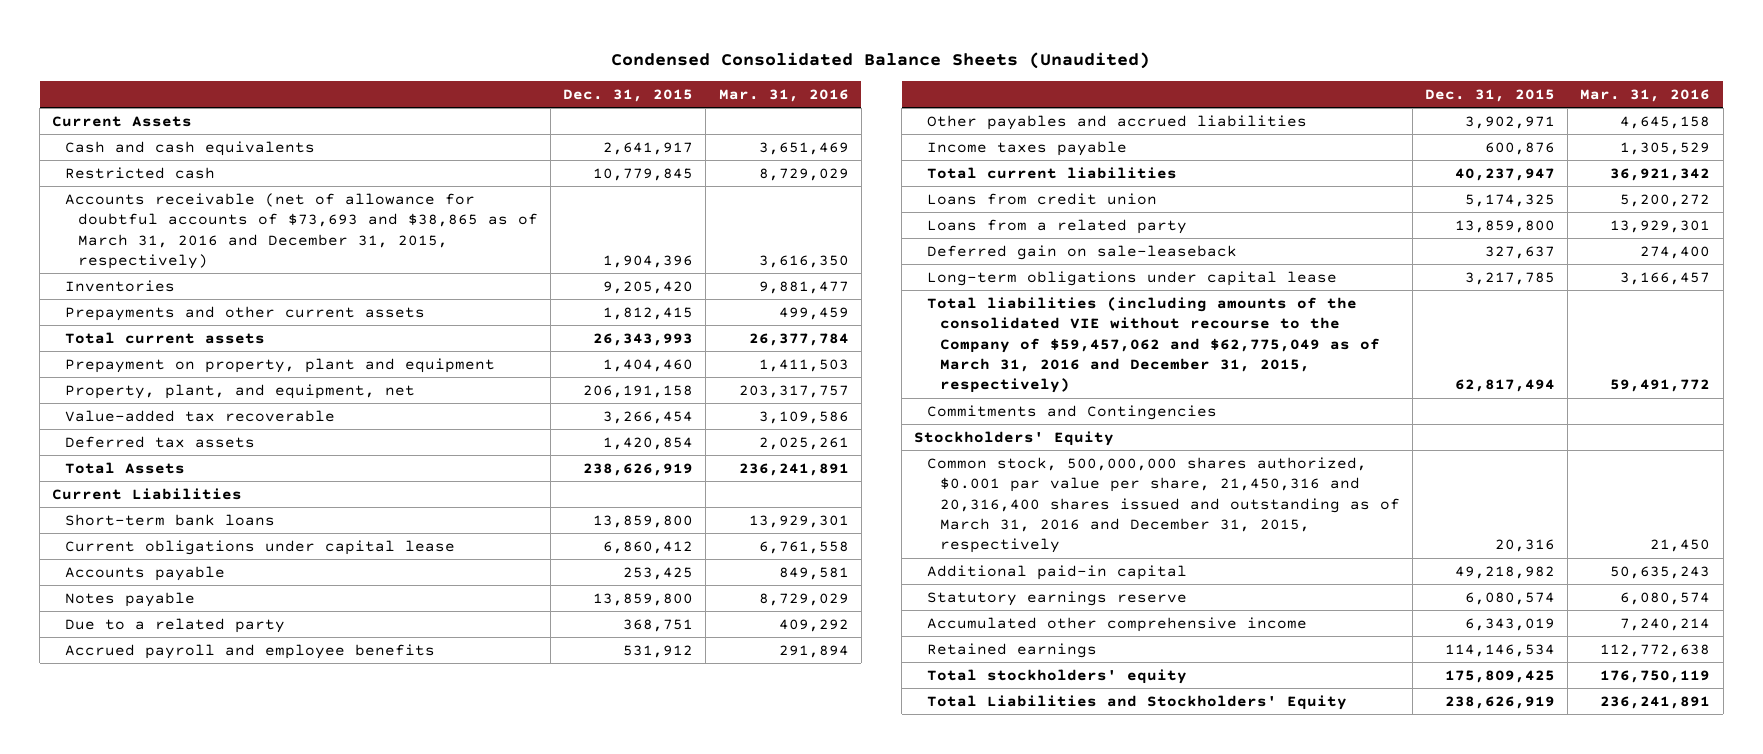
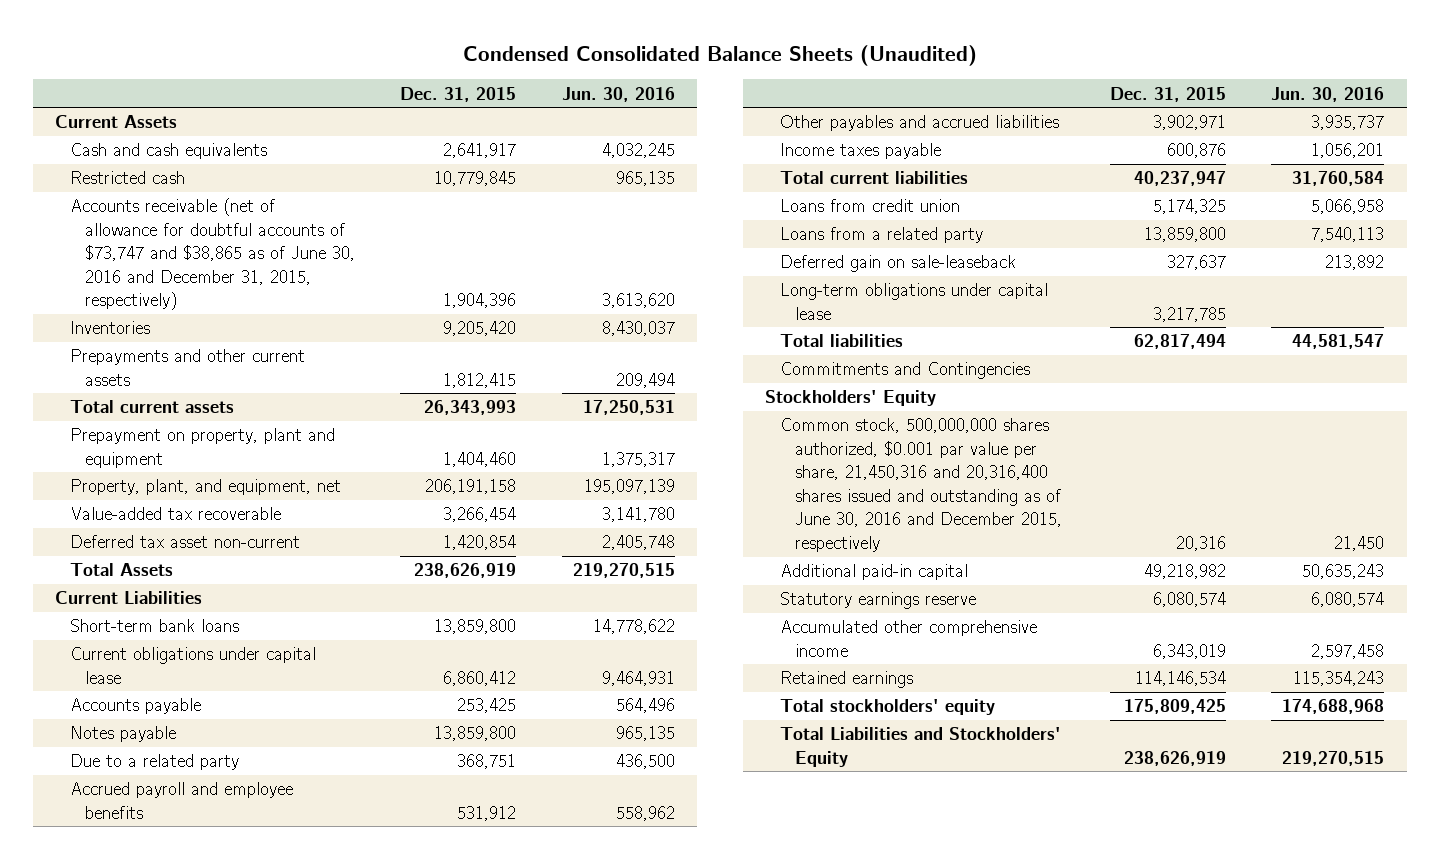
[718,88,849,102] Mar. 31, 2016 -> none
none -> [561,86,675,102] Jun. 30, 2016
[65,192,538,269] Accounts receivable (net of allowance for doubtful accounts of $73,693 and $38,865 as of March 31, 2016 and December 31, 2015, respectively) -> [70,198,356,311] Accounts receivable (net of allowance for doubtful accounts of $73,747 and $38,865 as of June 30, 2016 and December 31, 2015, respectively)
[65,435,256,448] Deferred tax assets -> [70,535,301,549] Deferred tax asset non-current
[927,296,1380,394] Total liabilities (including amounts of the consolidated VIE without recourse to the Company of $59,457,062 and $62,775,049 as of March 31, 2016 and December 31, 2015, respectively) -> [780,334,904,348] Total liabilities
[927,456,1400,554] Common stock, 500,000,000 shares authorized, $0.001 par value per share, 21,450,316 and 20,316,400 shares issued and outstanding as of March 31, 2016 and December 31, 2015, respectively -> [780,418,1062,552] Common stock, 500,000,000 shares authorized, $0.001 par value per share, 21,450,316 and 20,316,400 shares issued and outstanding as of June 30, 2016 and December 2015, respectively

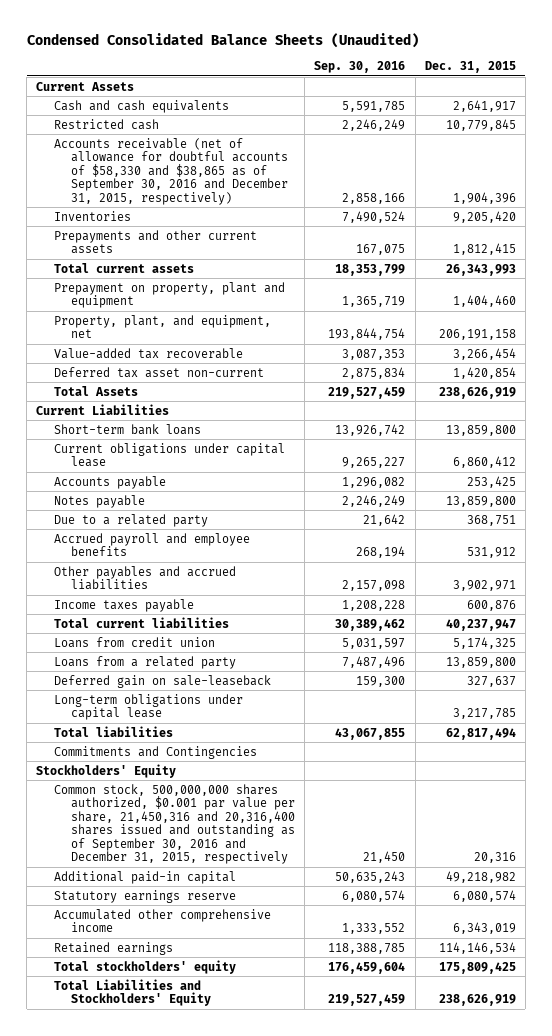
[561,86,675,102] Jun. 30, 2016 -> none
none -> [314,61,406,74] Sep. 30, 2016
[70,198,356,311] Accounts receivable (net of allowance for doubtful accounts of $73,747 and $38,865 as of June 30, 2016 and December 31, 2015, respectively) -> [53,137,289,205] Accounts receivable (net of allowance for doubtful accounts of $58,330 and $38,865 as of September 30, 2016 and December 31, 2015, respectively)
[780,418,1062,552] Common stock, 500,000,000 shares authorized, $0.001 par value per share, 21,450,316 and 20,316,400 shares issued and outstanding as of June 30, 2016 and December 2015, respectively -> [53,783,296,865] Common stock, 500,000,000 shares authorized, $0.001 par value per share, 21,450,316 and 20,316,400 shares issued and outstanding as of September 30, 2016 and December 31, 2015, respectively

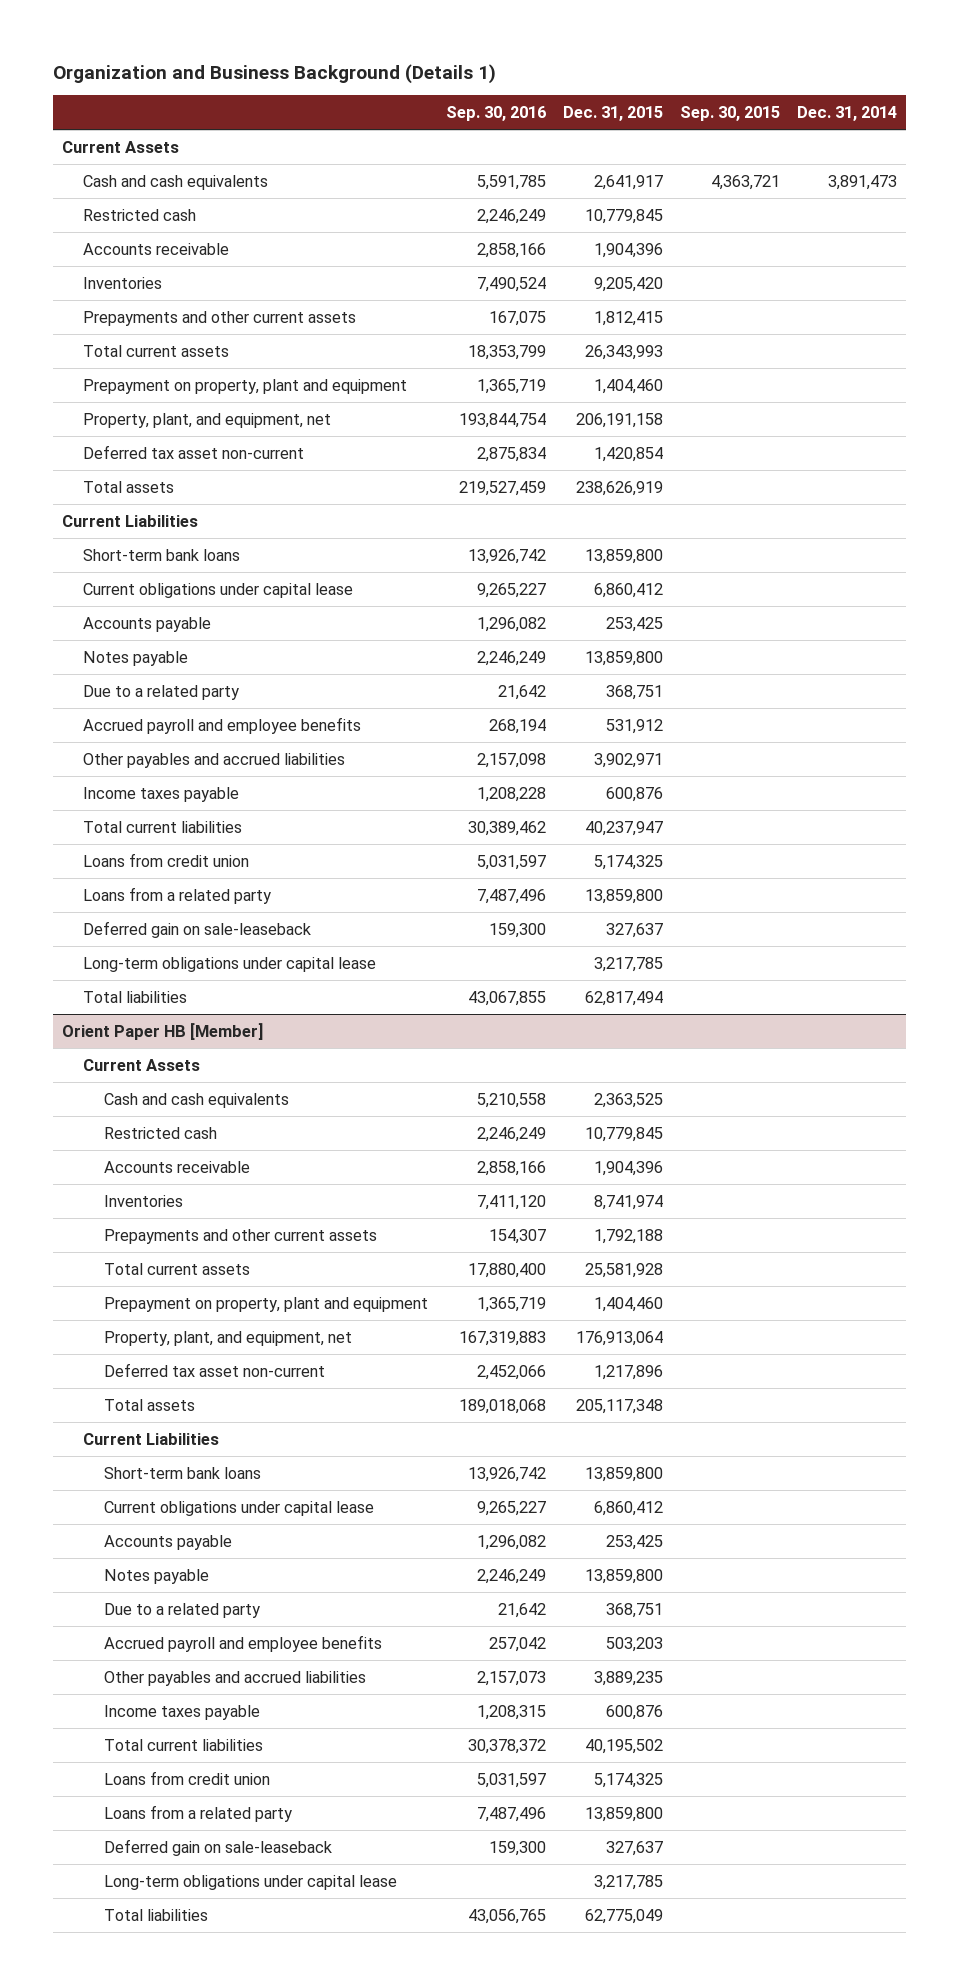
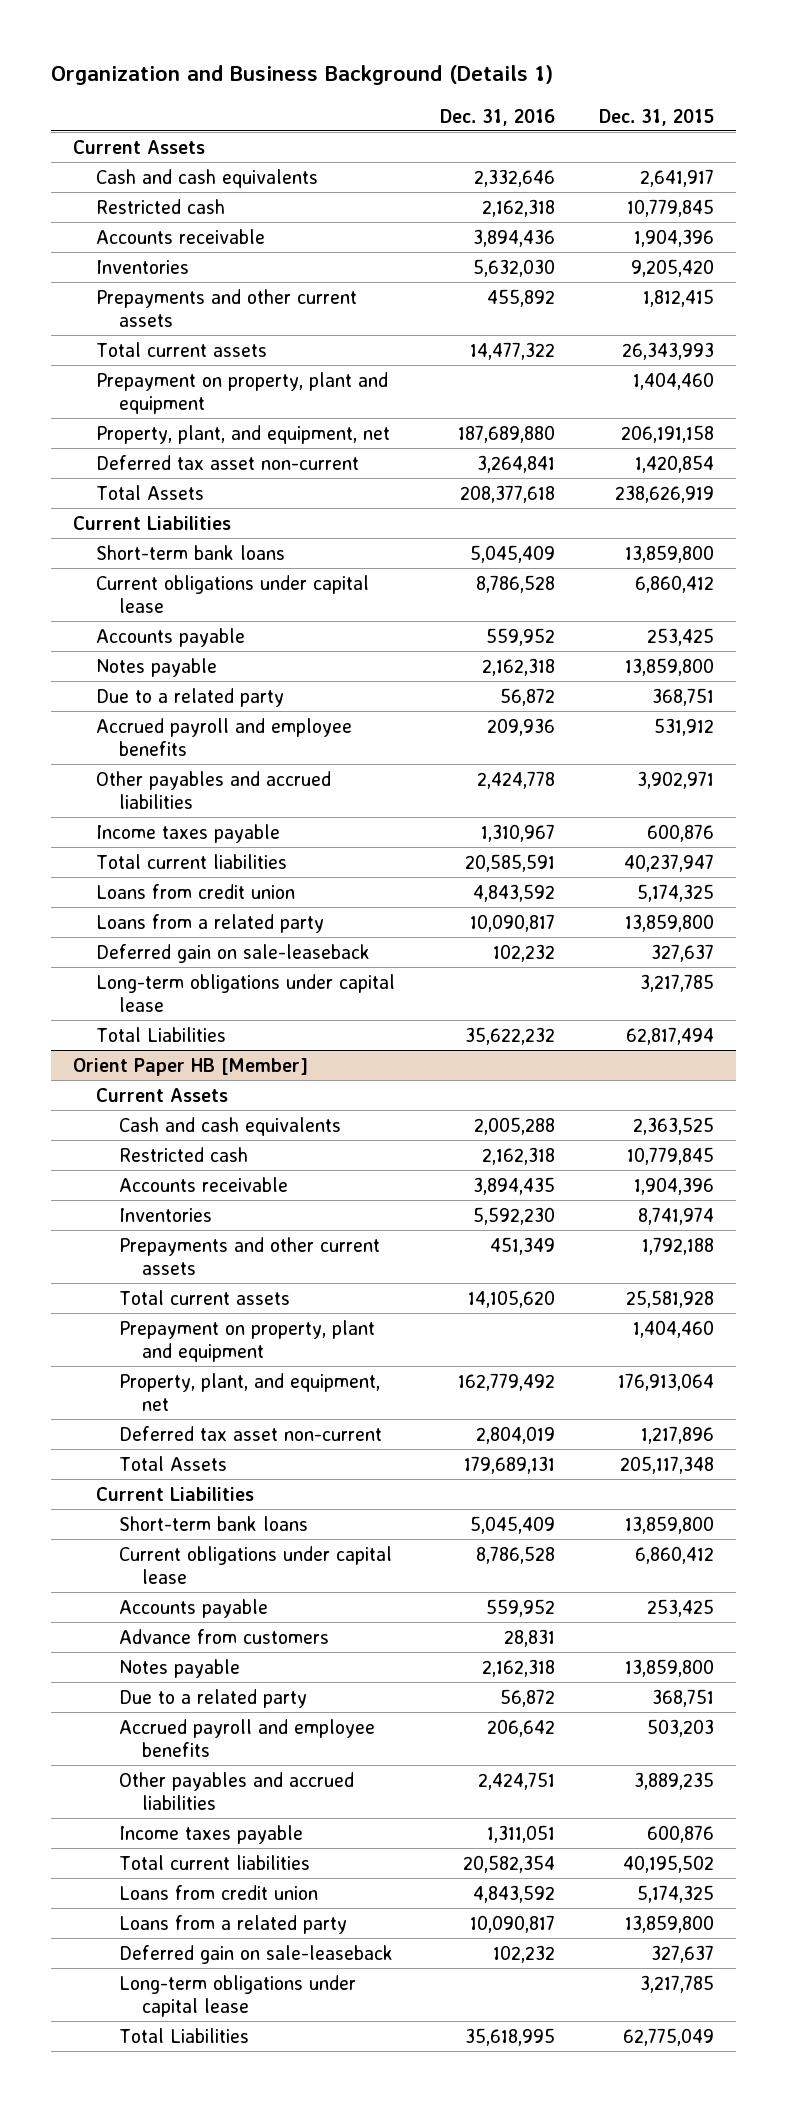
[445,106,546,122] Sep. 30, 2016 -> none
[680,106,781,122] Sep. 30, 2015 -> none
[797,106,898,122] Dec. 31, 2014 -> none
none -> [439,108,555,126] Dec. 31, 2016
[83,480,175,493] Total assets -> [96,484,205,500] Total Assets
[83,990,188,1003] Total liabilities -> [96,1026,227,1042] Total Liabilities
[104,1398,196,1411] Total assets -> [119,1455,228,1471] Total Assets
none -> [119,1628,330,1644] Advance from customers
[104,1908,209,1921] Total liabilities -> [119,2027,250,2043] Total Liabilities

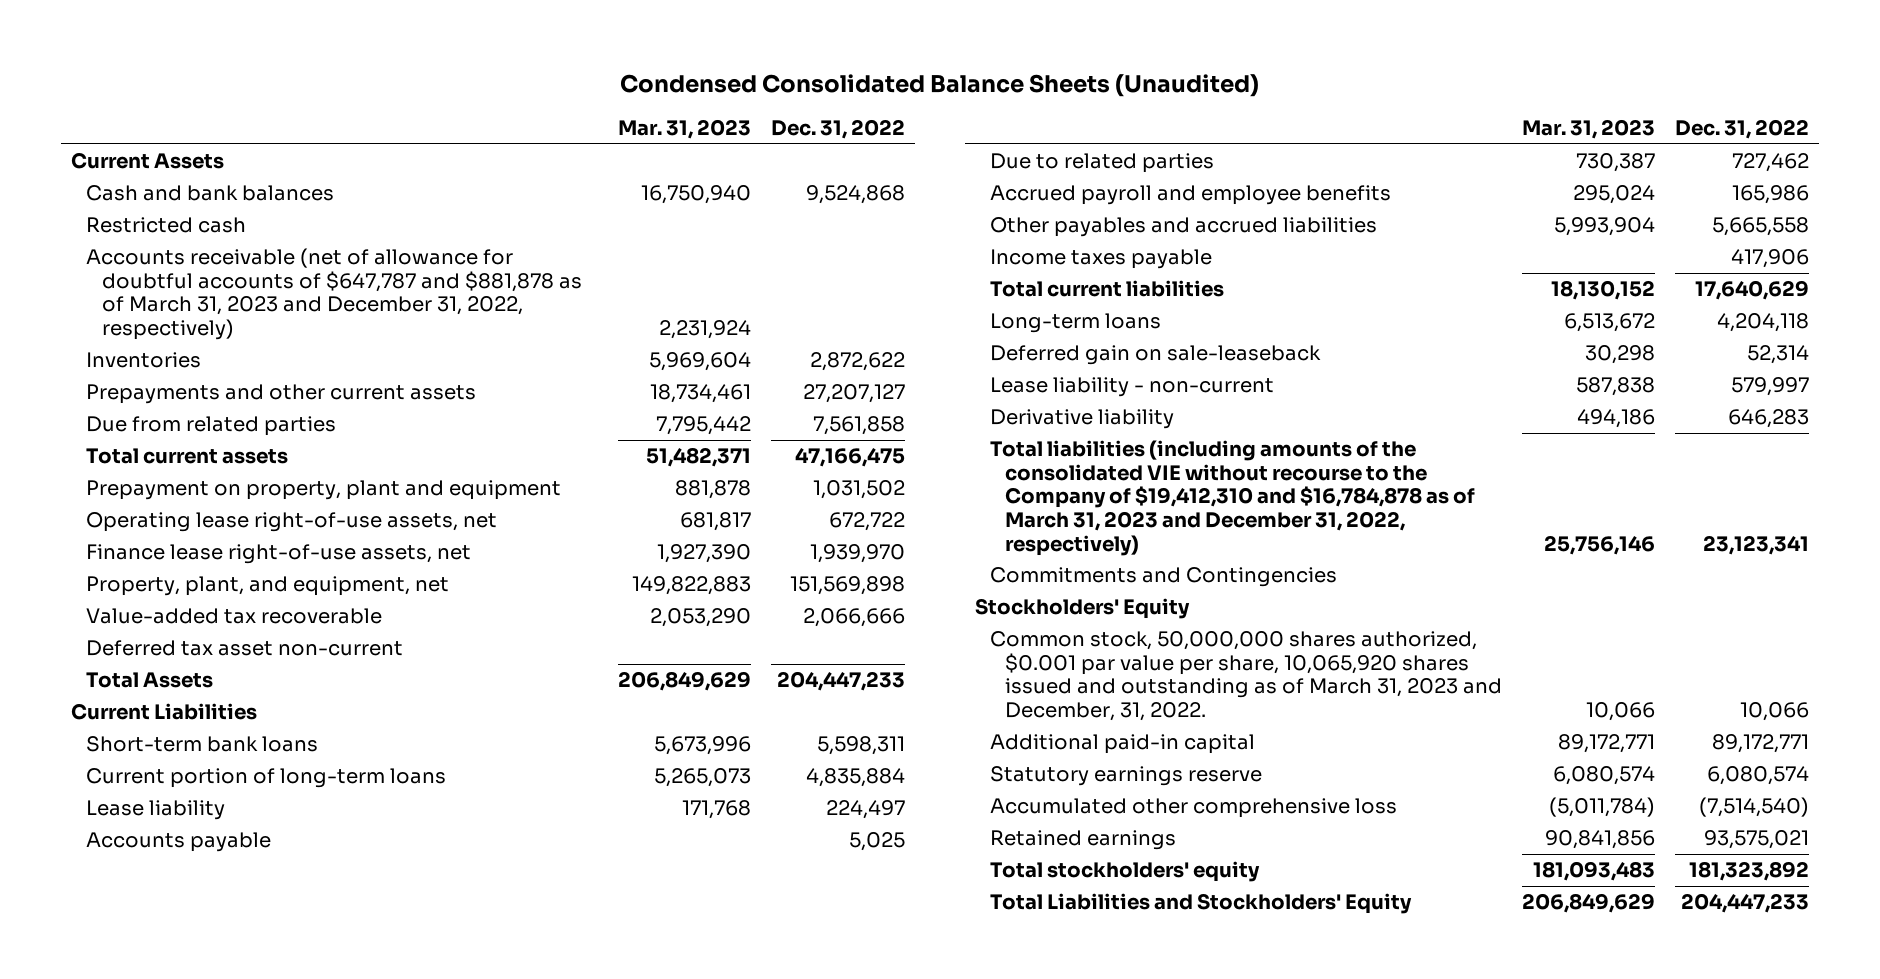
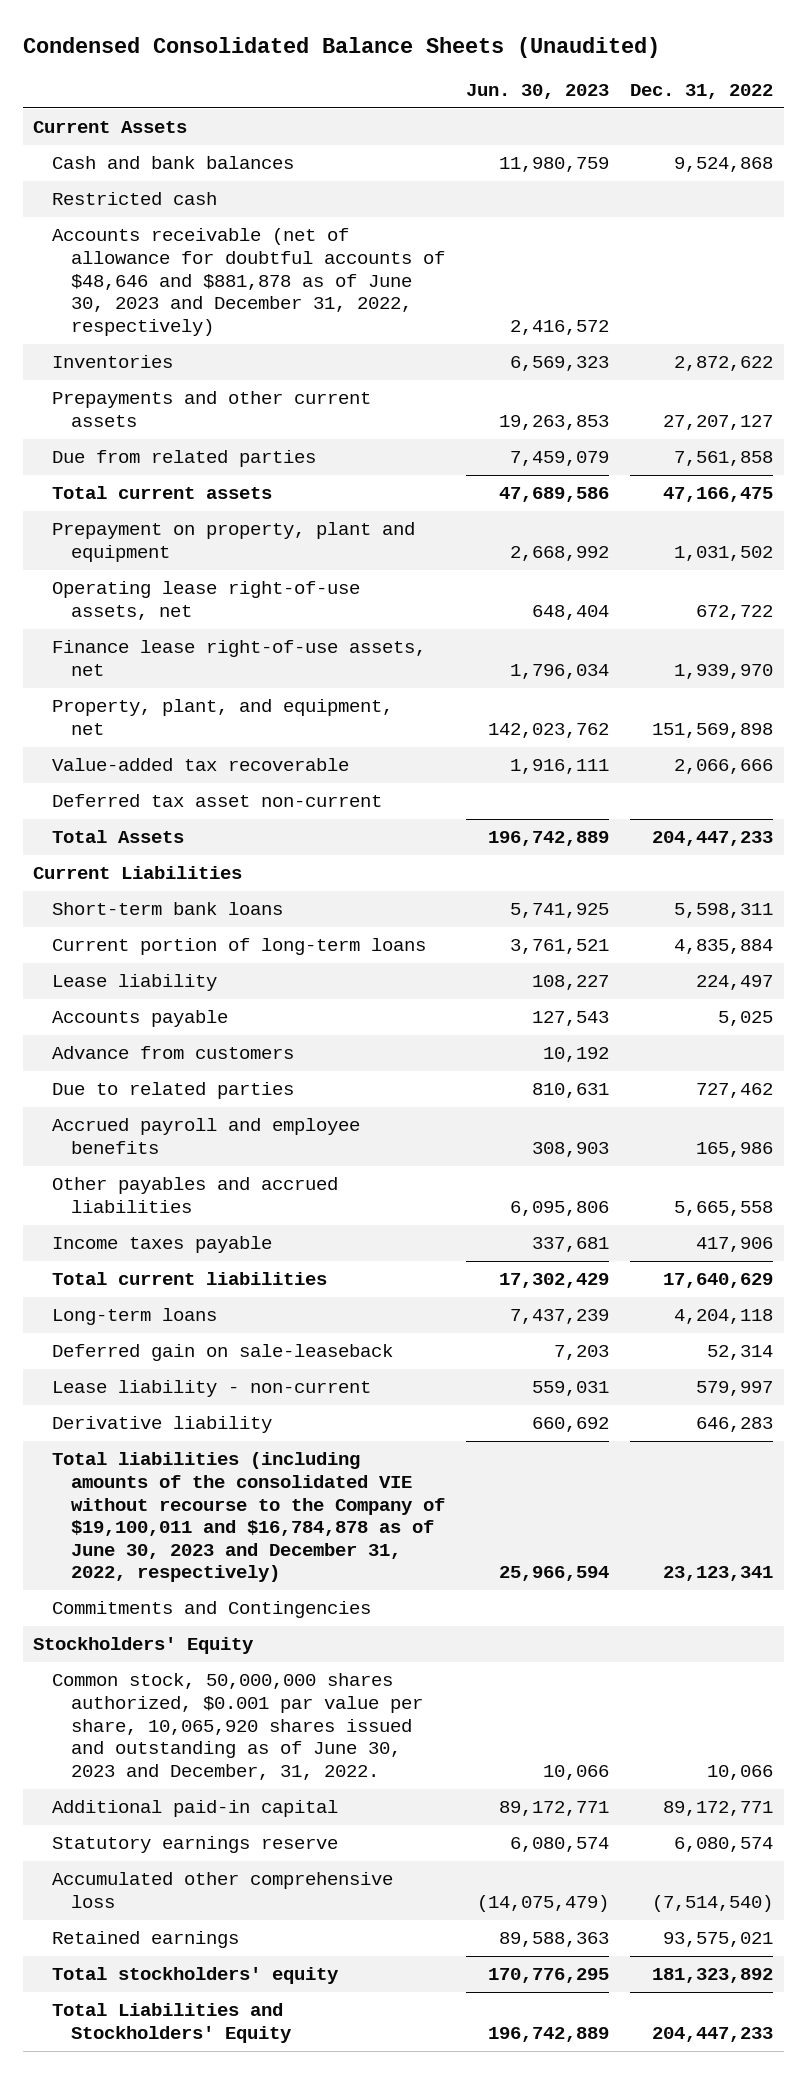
[618,119,752,140] Mar. 31, 2023 -> none
none -> [465,84,609,100] Jun. 30, 2023
[86,248,582,340] Accounts receivable (net of allowance for doubtful accounts of $647,787 and $881,878 as of March 31, 2023 and December 31, 2022, respectively) -> [52,228,445,336] Accounts receivable (net of allowance for doubtful accounts of $48,646 and $881,878 as of June 30, 2023 and December 31, 2022, respectively)
none -> [52,1046,295,1060] Advance from customers
[990,440,1476,556] Total liabilities (including amounts of the consolidated VIE without recourse to the Company of $19,412,310 and $16,784,878 as of March 31, 2023 and December 31, 2022, respectively) -> [52,1452,445,1583] Total liabilities (including amounts of the consolidated VIE without recourse to the Company of $19,100,011 and $16,784,878 as of June 30, 2023 and December 31, 2022, respectively)
[990,631,1503,721] Common stock, 50,000,000 shares authorized, $0.001 par value per share, 10,065,920 shares issued and outstanding as of March 31, 2023 and December, 31, 2022. -> [52,1673,423,1780] Common stock, 50,000,000 shares authorized, $0.001 par value per share, 10,065,920 shares issued and outstanding as of June 30, 2023 and December, 31, 2022.

